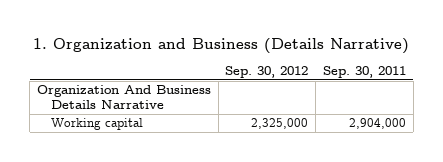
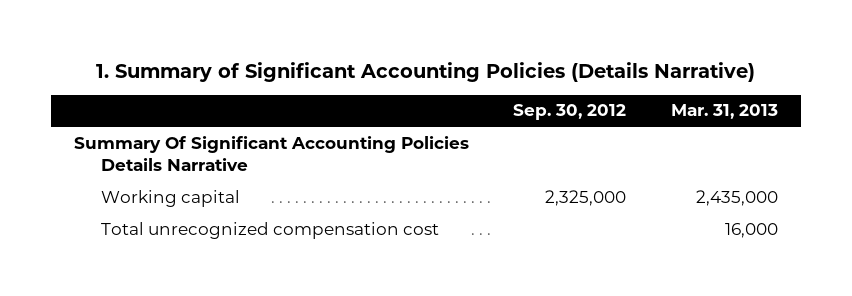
[33,38,410,55] 1. Organization and Business (Details Narrative) -> [95,61,755,82] 1. Summary of Significant Accounting Policies (Details Narrative)
[322,66,406,79] Sep. 30, 2011 -> none
none -> [671,104,779,120] Mar. 31, 2013
[36,85,211,110] Organization And Business Details Narrative -> [73,135,469,171] Summary Of Significant Accounting Policies Details Narrative
none -> [100,221,439,239] Total unrecognized compensation cost

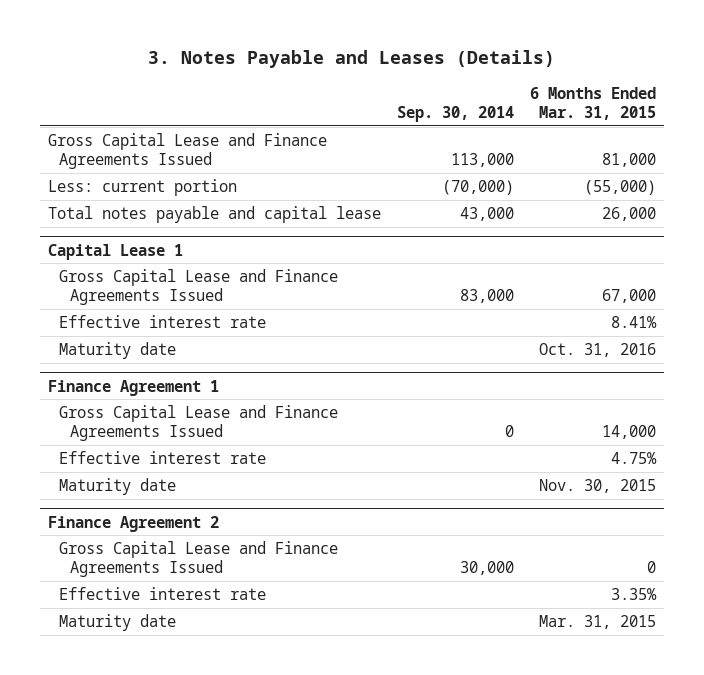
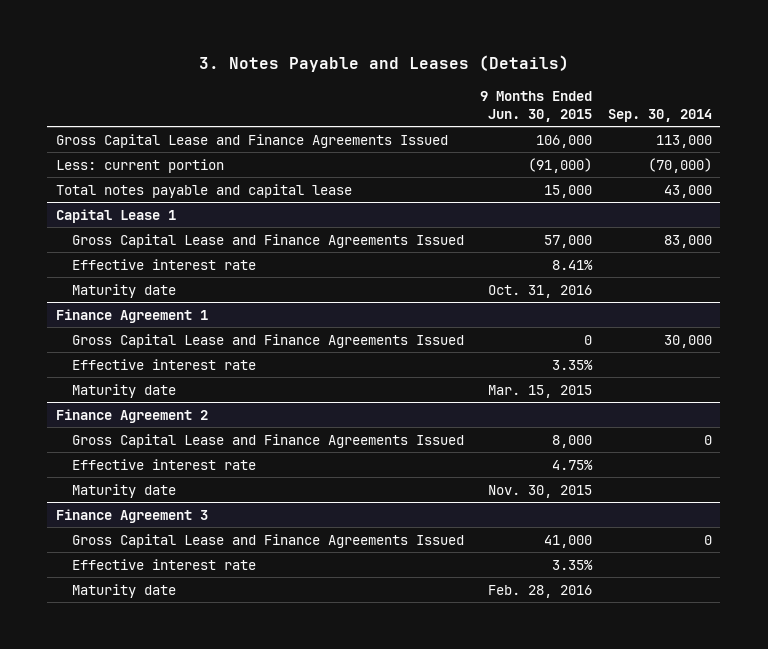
[530,87,657,120] 6 Months Ended Mar. 31, 2015 -> none
none -> [479,91,592,122] 9 Months Ended Jun. 30, 2015
[505,424,515,437] 0 -> [664,334,713,348] 30,000
[460,560,515,575] 30,000 -> [704,434,713,445] 0
none -> [55,508,208,523] Finance Agreement 3
none -> [71,533,464,548] Gross Capital Lease and Finance Agreements Issued
none -> [71,558,256,570] Effective interest rate
none -> [71,583,176,598] Maturity date

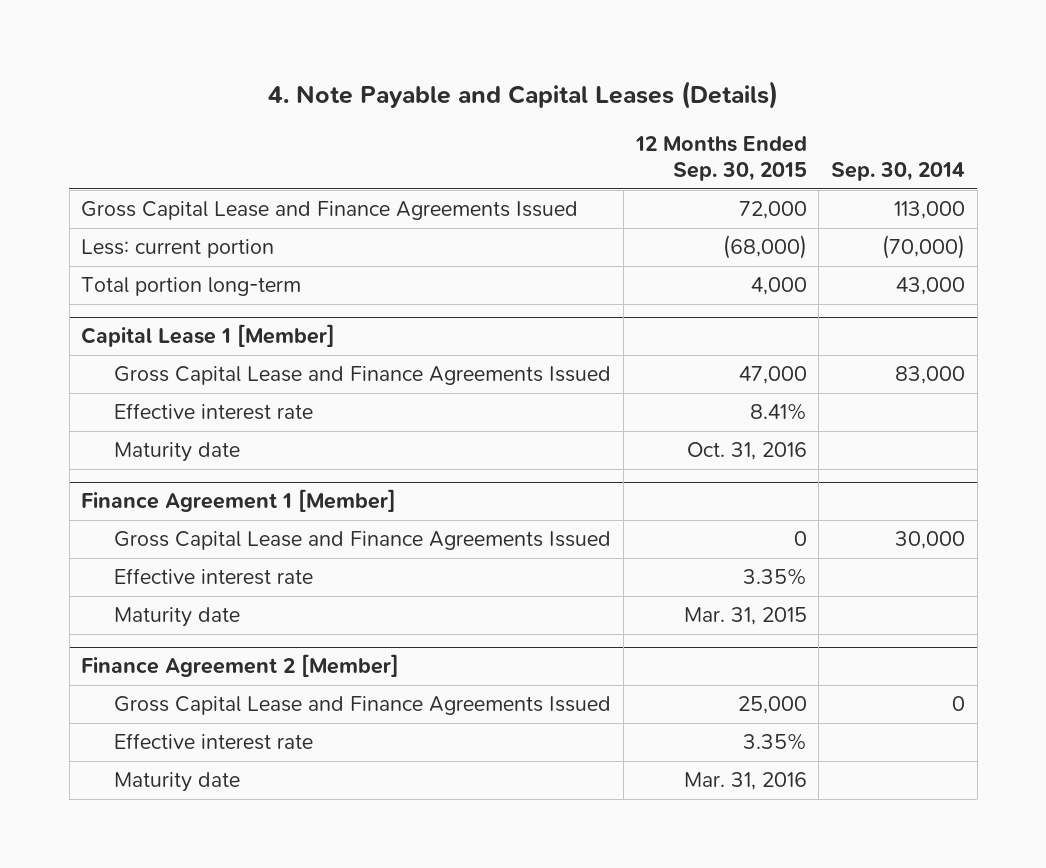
[198,55,569,73] 3. Notes Payable and Leases (Details) -> [268,80,779,109] 4. Note Payable and Capital Leases (Details)
[479,91,592,122] 9 Months Ended Jun. 30, 2015 -> none
none -> [634,135,807,182] 12 Months Ended Sep. 30, 2015
[55,183,352,198] Total notes payable and capital lease -> [81,277,302,297] Total portion long-term
[55,208,176,223] Capital Lease 1 -> [81,324,336,348] Capital Lease 1 [Member]
[55,308,208,323] Finance Agreement 1 -> [81,489,397,513] Finance Agreement 1 [Member]
[55,408,208,423] Finance Agreement 2 -> [81,654,400,678] Finance Agreement 2 [Member]
[55,508,208,523] Finance Agreement 3 -> none
[71,533,464,548] Gross Capital Lease and Finance Agreements Issued -> none
[71,558,256,570] Effective interest rate -> none
[71,583,176,598] Maturity date -> none

